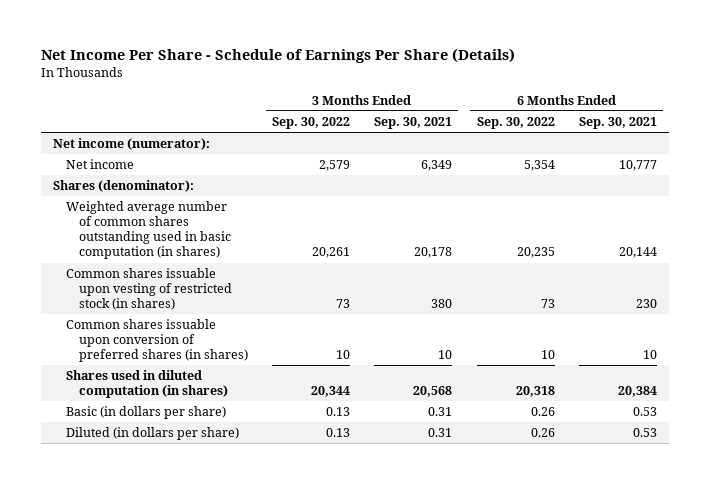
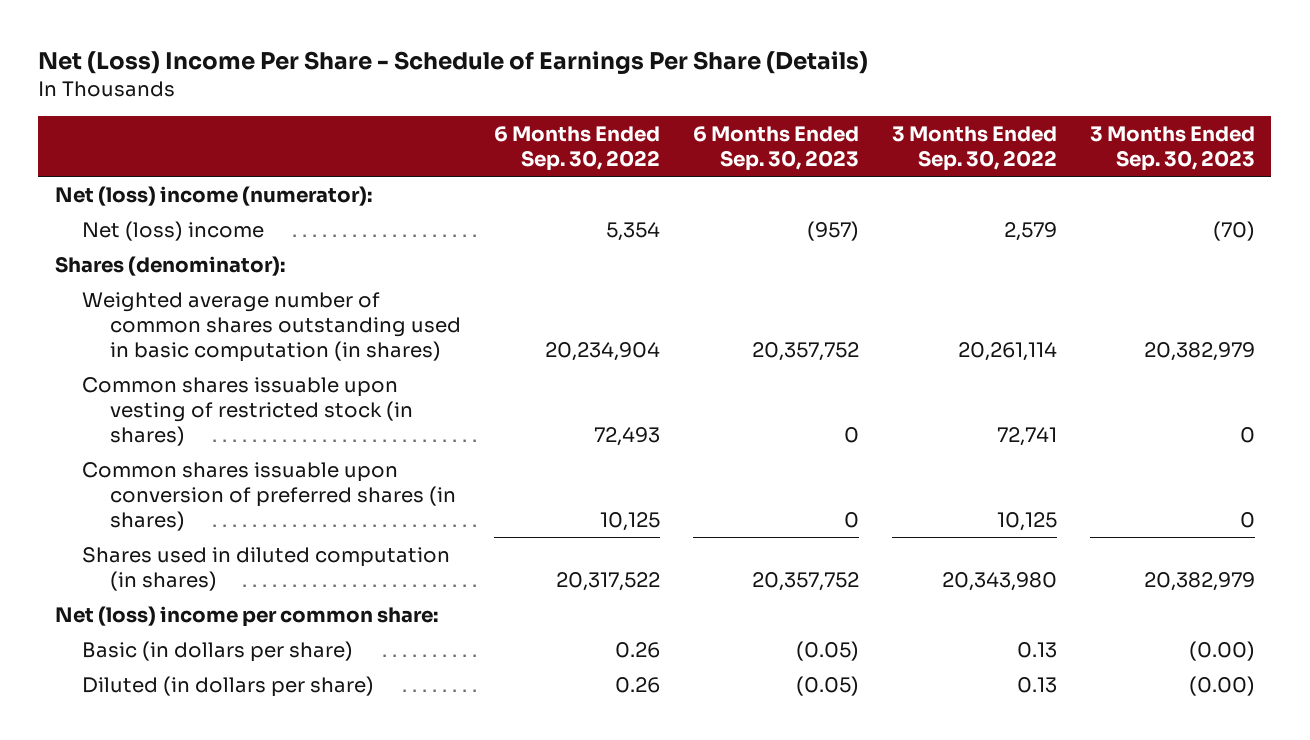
[40,48,515,64] Net Income Per Share - Schedule of Earnings Per Share (Details) -> [38,51,869,76] Net (Loss) Income Per Share - Schedule of Earnings Per Share (Details)
[374,116,453,129] Sep. 30, 2021 -> none
[578,116,657,129] Sep. 30, 2021 -> none
none -> [692,126,859,171] 6 Months Ended Sep. 30, 2023
none -> [1089,126,1255,171] 3 Months Ended Sep. 30, 2023
[53,138,211,151] Net income (numerator): -> [54,185,372,206] Net (loss) income (numerator):
[65,159,134,170] Net income -> [82,220,265,241] Net (loss) income
[312,247,351,259] 20,261 -> [957,341,1057,361] 20,261,114
[516,247,555,259] 20,235 -> [544,341,660,361] 20,234,904
[336,299,351,309] 73 -> [996,426,1057,446] 72,741
[540,299,555,309] 73 -> [593,426,660,446] 72,493
[336,350,351,360] 10 -> [996,511,1057,531] 10,125
[540,350,555,360] 10 -> [599,511,660,531] 10,125
[311,386,351,398] 20,344 -> [941,571,1057,591] 20,343,980
[515,386,555,398] 20,318 -> [555,571,660,591] 20,317,522
none -> [54,605,438,627] Net (loss) income per common share:

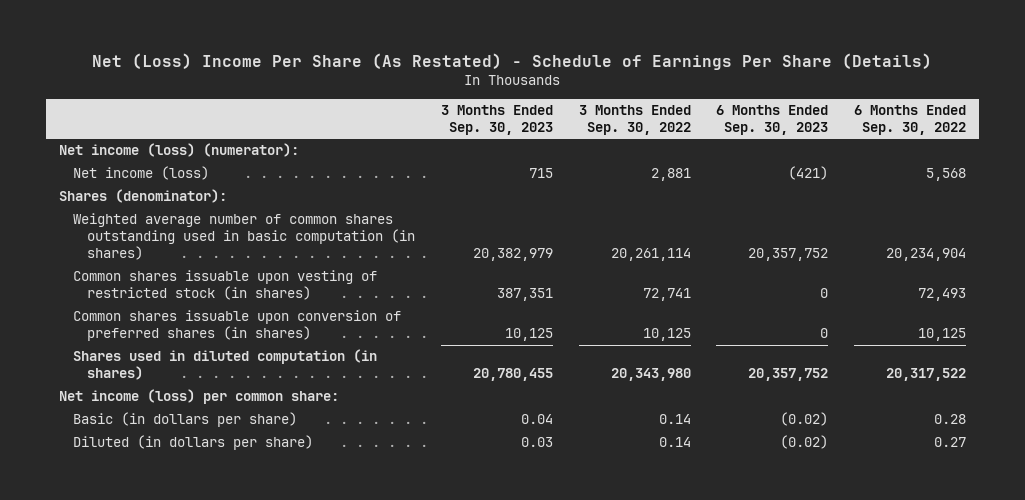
[38,51,869,76] Net (Loss) Income Per Share - Schedule of Earnings Per Share (Details) -> [92,52,933,70] Net (Loss) Income Per Share (As Restated) - Schedule of Earnings Per Share (Details)
[54,185,372,206] Net (loss) income (numerator): -> [58,143,299,158] Net income (loss) (numerator):
[82,220,265,241] Net (loss) income -> [72,166,209,181] Net income (loss)
[605,221,660,241] 5,354 -> [926,168,967,182] 5,568
[806,220,859,241] (957) -> [788,166,829,181] (421)
[1003,221,1057,241] 2,579 -> [650,168,691,182] 2,881
[1212,220,1255,241] (70) -> [528,168,553,179] 715
[1239,426,1255,443] 0 -> [496,288,553,302] 387,351
[1239,511,1255,528] 0 -> [504,328,553,342] 10,125
[1143,571,1255,591] 20,382,979 -> [472,368,553,382] 20,780,455
[54,605,438,627] Net (loss) income per common share: -> [58,389,339,405] Net income (loss) per common share:
[614,641,660,658] 0.26 -> [934,414,967,425] 0.28
[795,640,859,661] (0.05) -> [780,412,829,427] (0.02)
[1016,641,1057,658] 0.13 -> [658,414,691,425] 0.14
[1188,640,1255,661] (0.00) -> [520,414,553,425] 0.04
[614,676,660,693] 0.26 -> [934,437,967,448] 0.27
[795,675,859,696] (0.05) -> [780,435,829,450] (0.02)
[1016,676,1057,693] 0.13 -> [658,437,691,448] 0.14
[1188,675,1255,696] (0.00) -> [520,437,553,448] 0.03

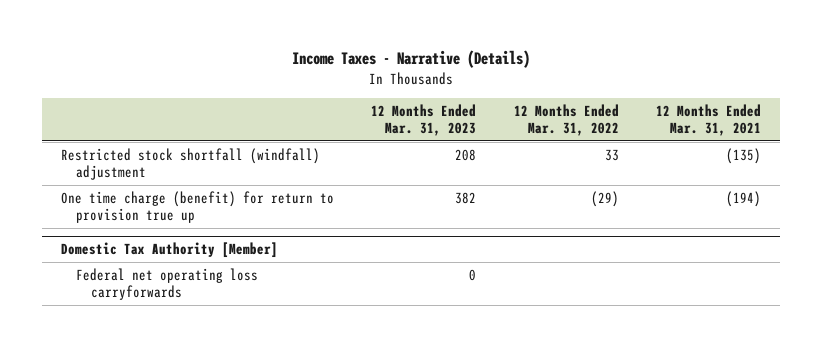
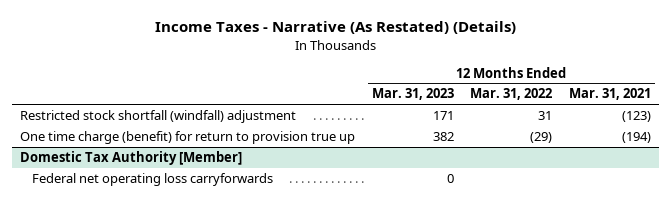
[291,50,530,69] Income Taxes - Narrative (Details) -> [154,21,516,35] Income Taxes - Narrative (As Restated) (Details)
[455,149,477,162] 208 -> [432,111,454,121] 171
[604,149,619,162] 33 -> [538,111,553,121] 31
[726,148,762,165] (135) -> [621,111,651,123] (123)

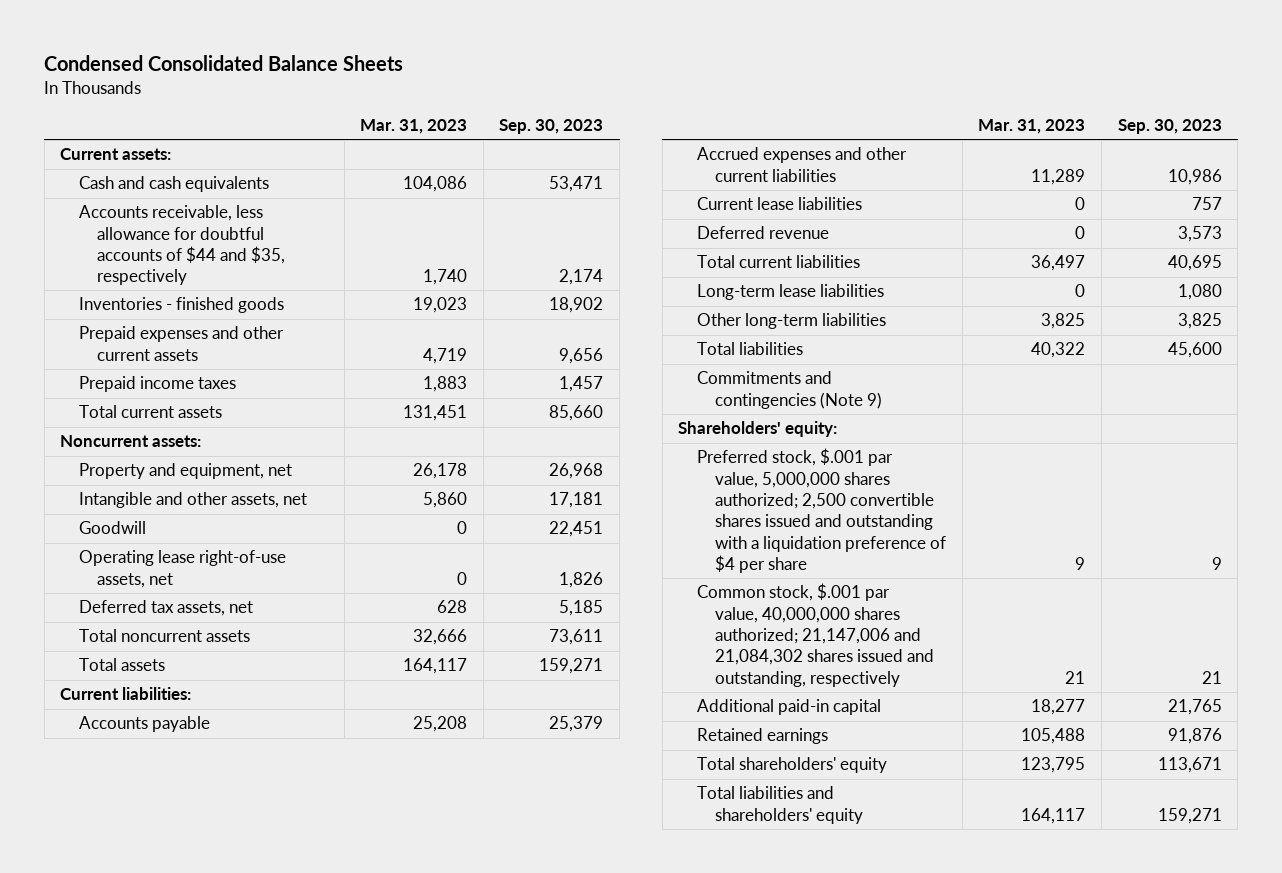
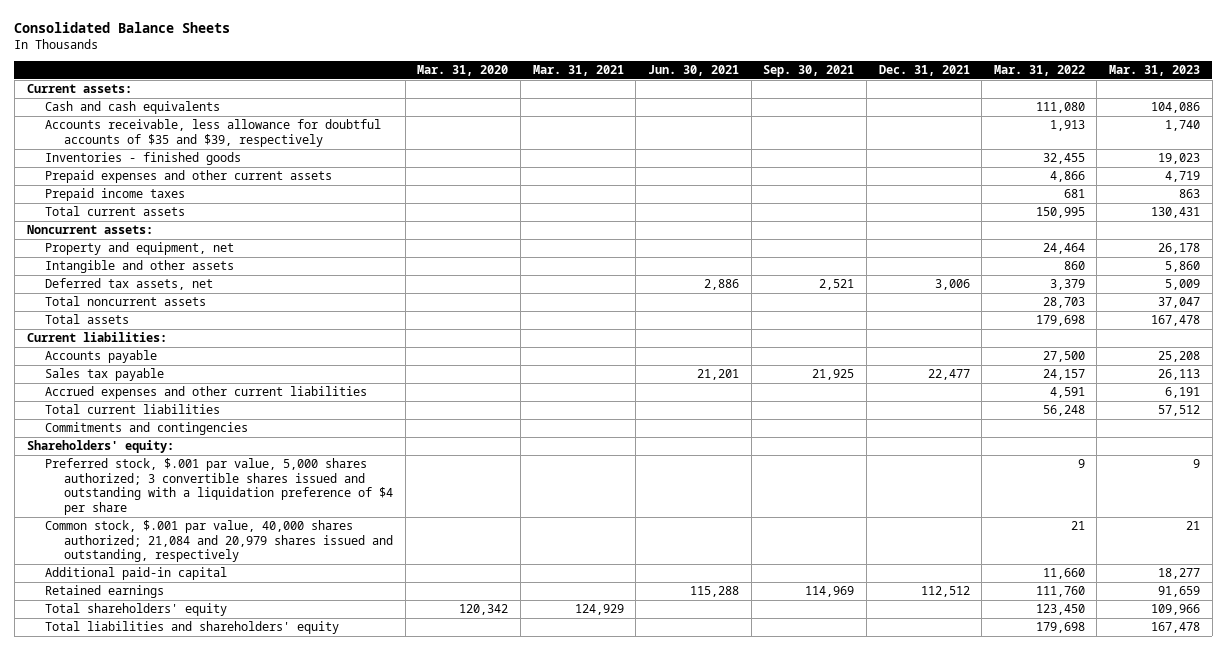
[44,54,404,71] Condensed Consolidated Balance Sheets -> [14,21,231,33] Consolidated Balance Sheets
[499,119,604,135] Sep. 30, 2023 -> none
none -> [417,65,509,77] Mar. 31, 2020
none -> [532,65,624,77] Mar. 31, 2021
none -> [647,65,739,77] Jun. 30, 2021
none -> [763,65,855,78] Sep. 30, 2021
none -> [878,65,970,77] Dec. 31, 2021
none -> [993,65,1085,77] Mar. 31, 2022
[78,205,285,286] Accounts receivable, less allowance for doubtful accounts of $44 and $35, respectively -> [45,119,382,147] Accounts receivable, less allowance for doubtful accounts of $35 and $39, respectively
[423,376,468,393] 1,883 -> [1179,189,1201,199] 863
[403,405,468,422] 131,451 -> [1151,207,1201,219] 130,431
[78,521,146,535] Goodwill -> none
[78,550,286,588] Operating lease right-of-use assets, net -> none
[78,492,307,509] Intangible and other assets, net -> [45,260,235,274] Intangible and other assets
[437,600,468,614] 628 -> [1165,279,1201,291] 5,009
[413,629,468,646] 32,666 -> [1158,297,1201,309] 37,047
[403,658,468,675] 164,117 -> [1151,315,1201,327] 167,478
[696,197,862,211] Current lease liabilities -> none
[696,226,829,240] Deferred revenue -> none
[696,284,884,301] Long-term lease liabilities -> none
[696,313,886,330] Other long-term liabilities -> none
[696,342,803,356] Total liabilities -> none
none -> [45,368,165,382] Sales tax payable
[1031,168,1086,185] 11,289 -> [1165,387,1201,399] 6,191
[1031,255,1086,272] 36,497 -> [1158,405,1201,417] 57,512
[696,371,883,409] Commitments and contingencies (Note 9) -> [45,422,249,436] Commitments and contingencies
[696,448,947,573] Preferred stock, $.001 par value, 5,000,000 shares authorized; 2,500 convertible shares issued and outstanding with a liquidation preference of $4 per share -> [45,458,394,515] Preferred stock, $.001 par value, 5,000 shares authorized; 3 convertible shares issued and outstanding with a liquidation preference of $4 per share
[696,583,935,687] Common stock, $.001 par value, 40,000,000 shares authorized; 21,147,006 and 21,084,302 shares issued and outstanding, respectively -> [45,520,394,563] Common stock, $.001 par value, 40,000 shares authorized; 21,084 and 20,979 shares issued and outstanding, respectively
[1021,728,1086,745] 105,488 -> [1158,586,1201,598] 91,659
[1021,757,1086,774] 123,795 -> [1151,604,1201,616] 109,966
[1021,807,1086,824] 164,117 -> [1151,622,1201,634] 167,478

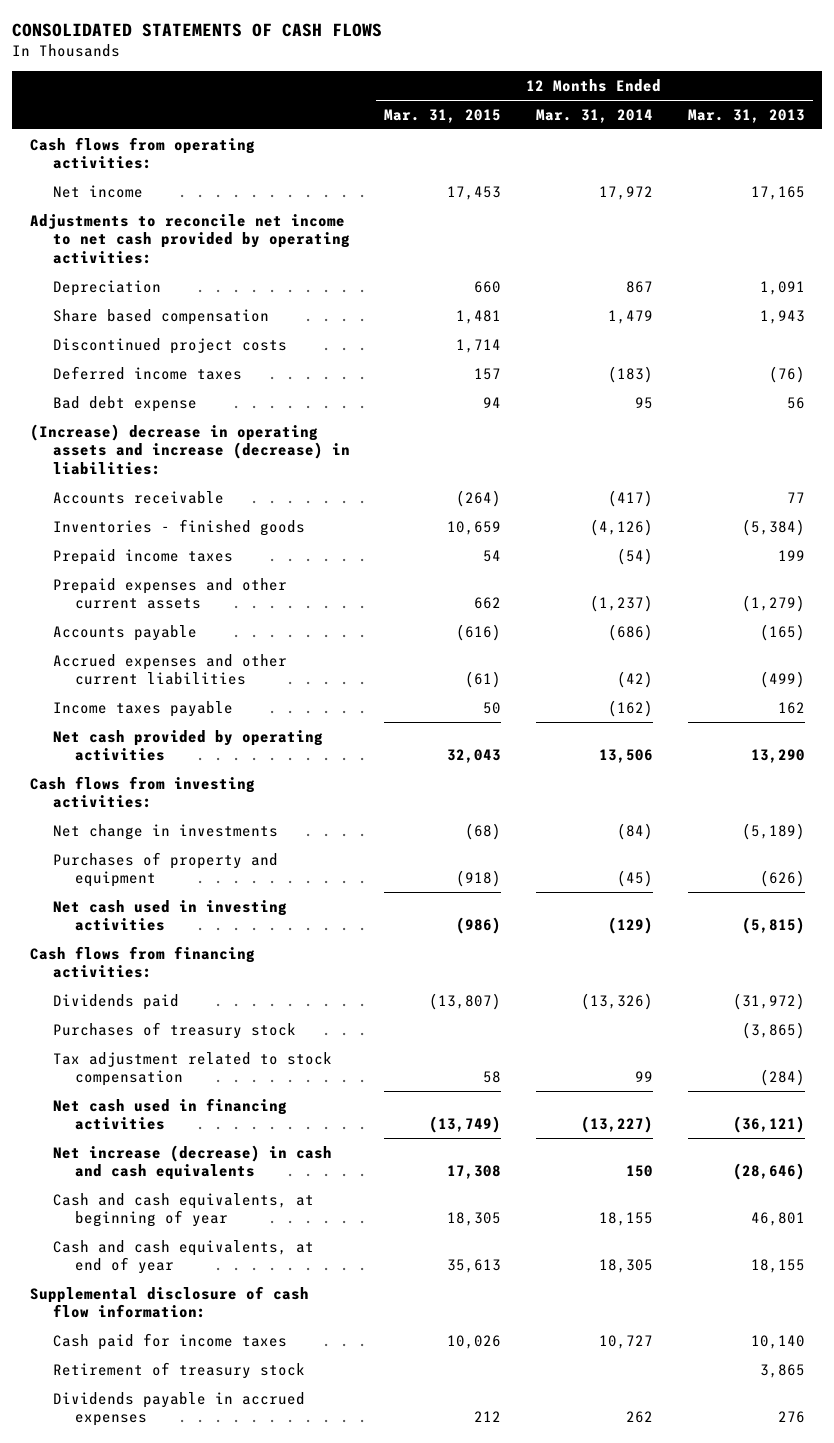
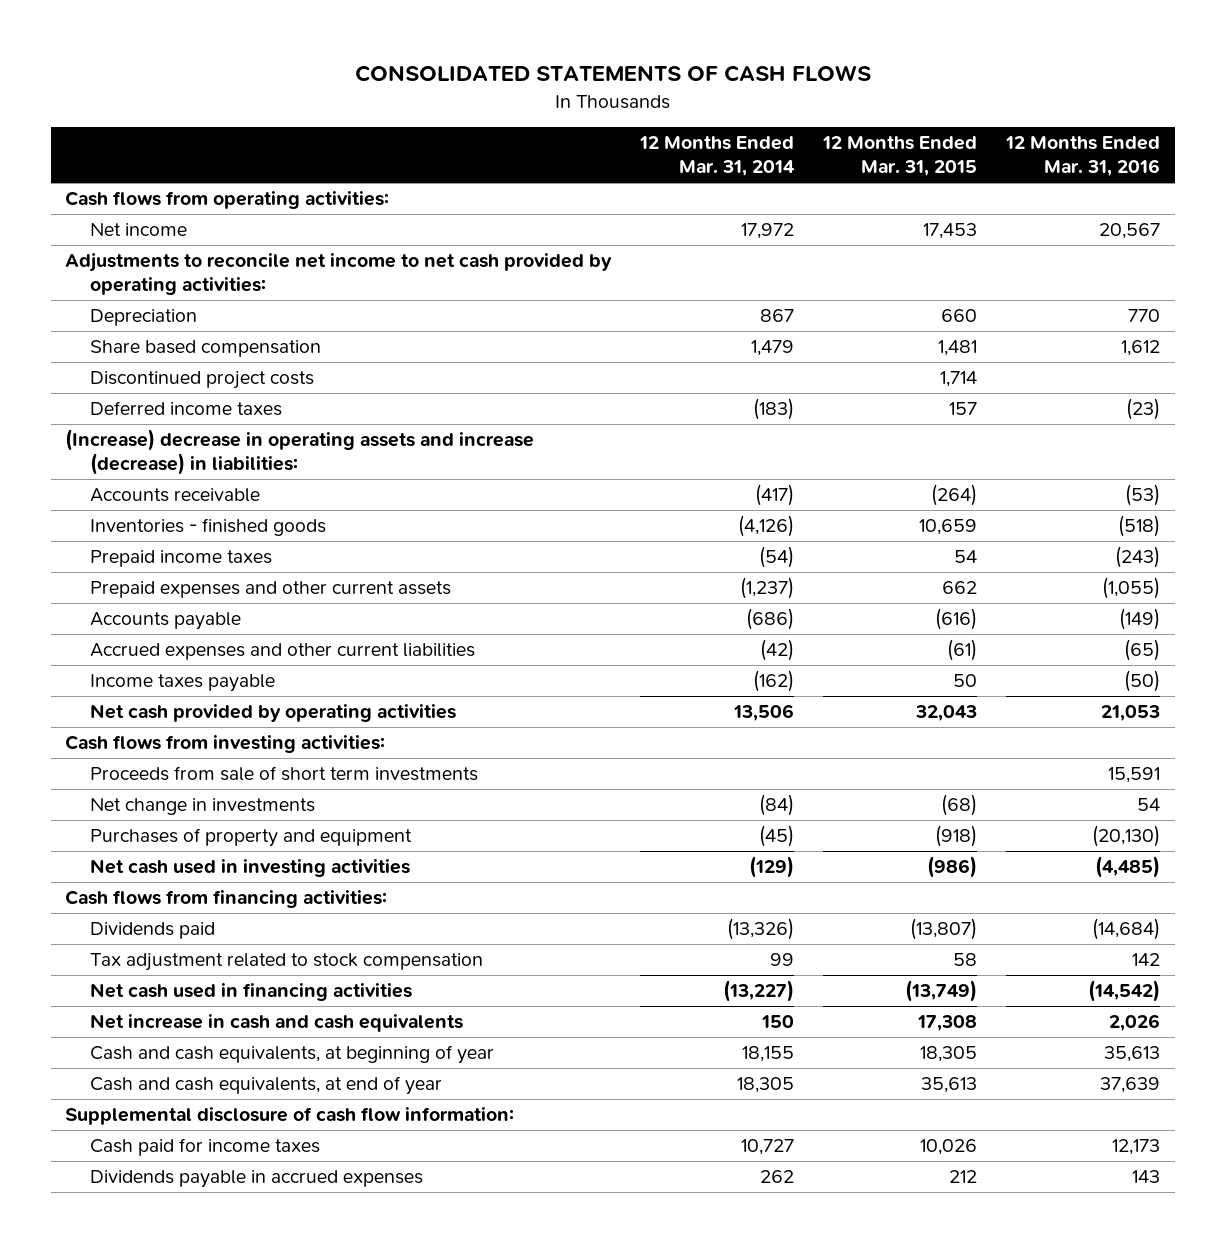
[687,108,805,123] Mar. 31, 2013 -> none
none -> [1005,136,1161,177] 12 Months Ended Mar. 31, 2016
[52,395,197,412] Bad debt expense -> none
none -> [89,766,478,782] Proceeds from sale of short term investments
[52,1021,296,1039] Purchases of treasury stock -> none
[52,1144,332,1181] Net increase (decrease) in cash and cash equivalents -> [89,1014,463,1033] Net increase in cash and cash equivalents
[52,1361,305,1379] Retirement of treasury stock -> none

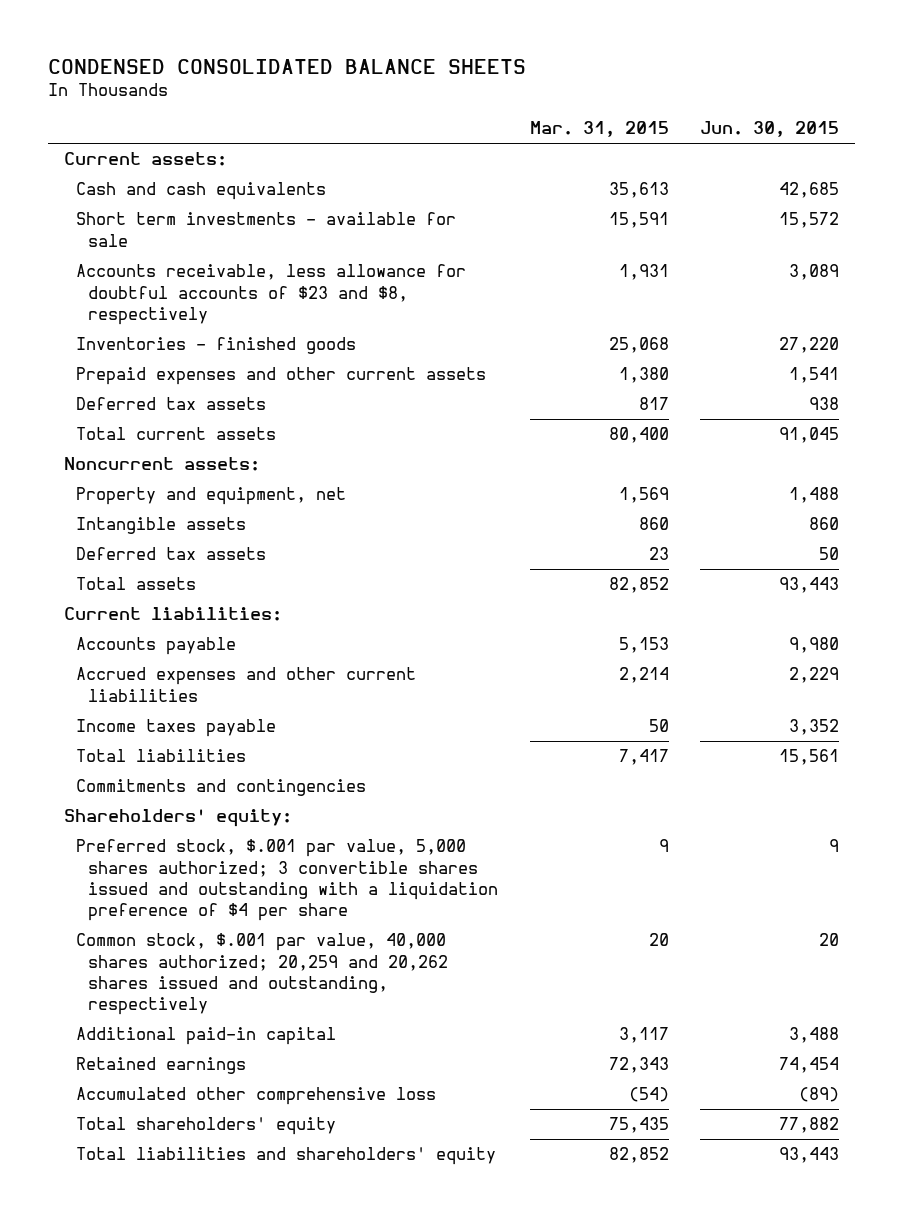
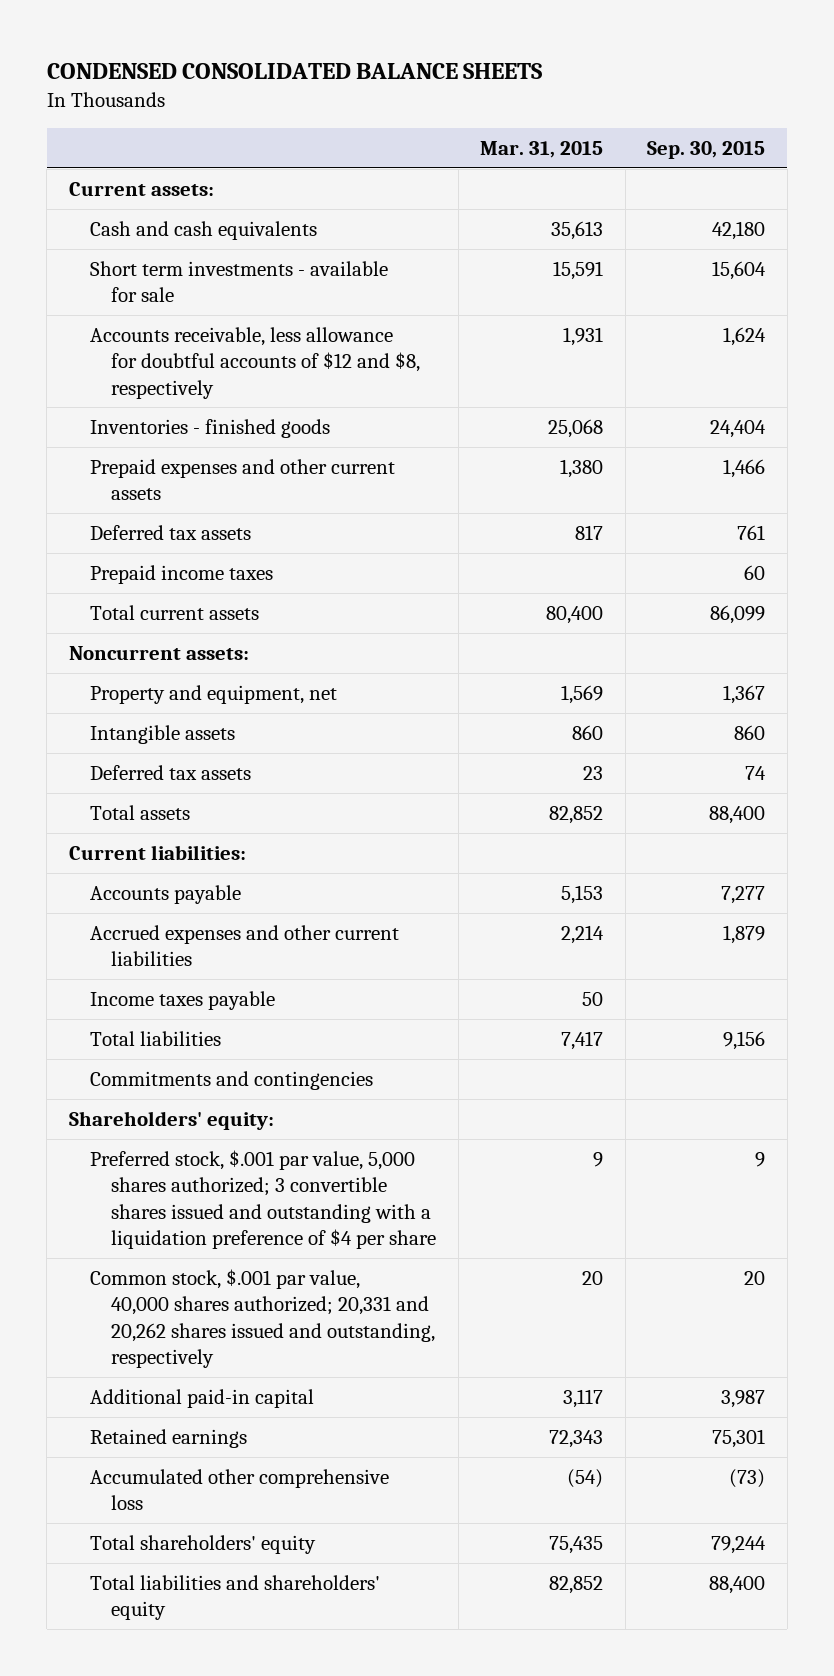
[700,121,840,138] Jun. 30, 2015 -> none
none -> [647,140,766,159] Sep. 30, 2015
[76,264,467,326] Accounts receivable, less allowance for doubtful accounts of $23 and $8, respectively -> [89,326,421,399] Accounts receivable, less allowance for doubtful accounts of $12 and $8, respectively
none -> [89,564,273,584] Prepaid income taxes
[76,933,449,1016] Common stock, $.001 par value, 40,000 shares authorized; 20,259 and 20,262 shares issued and outstanding, respectively -> [89,1268,436,1368] Common stock, $.001 par value, 40,000 shares authorized; 20,331 and 20,262 shares issued and outstanding, respectively

